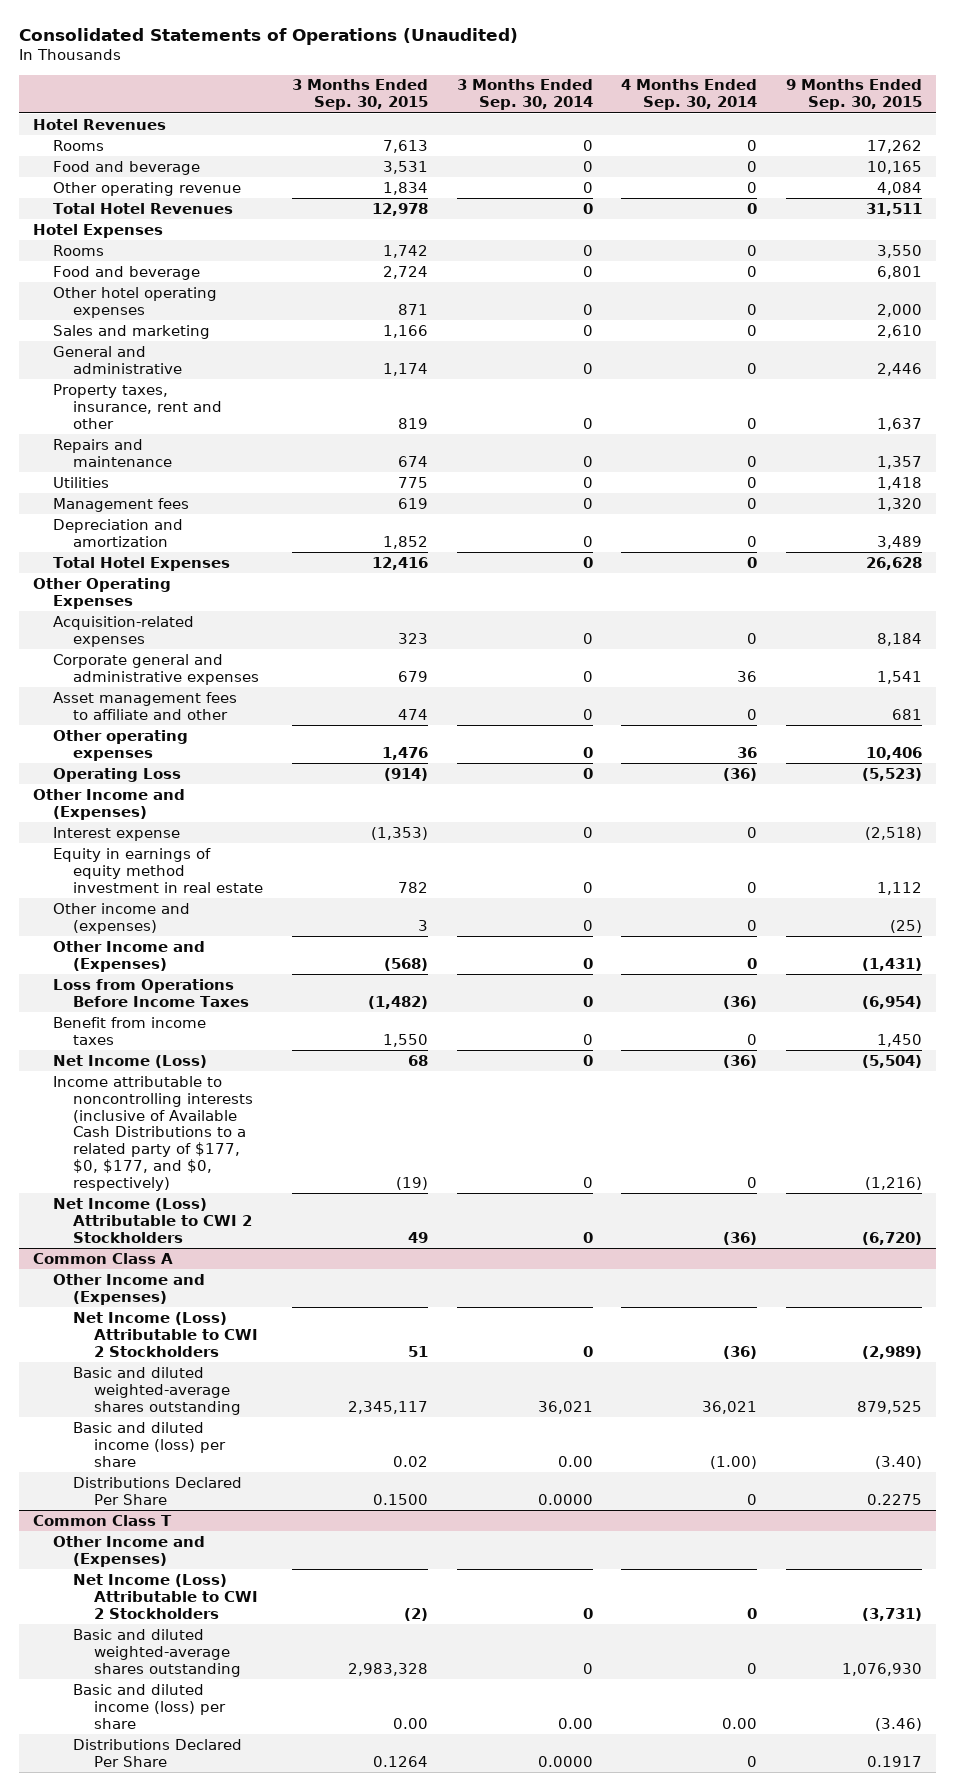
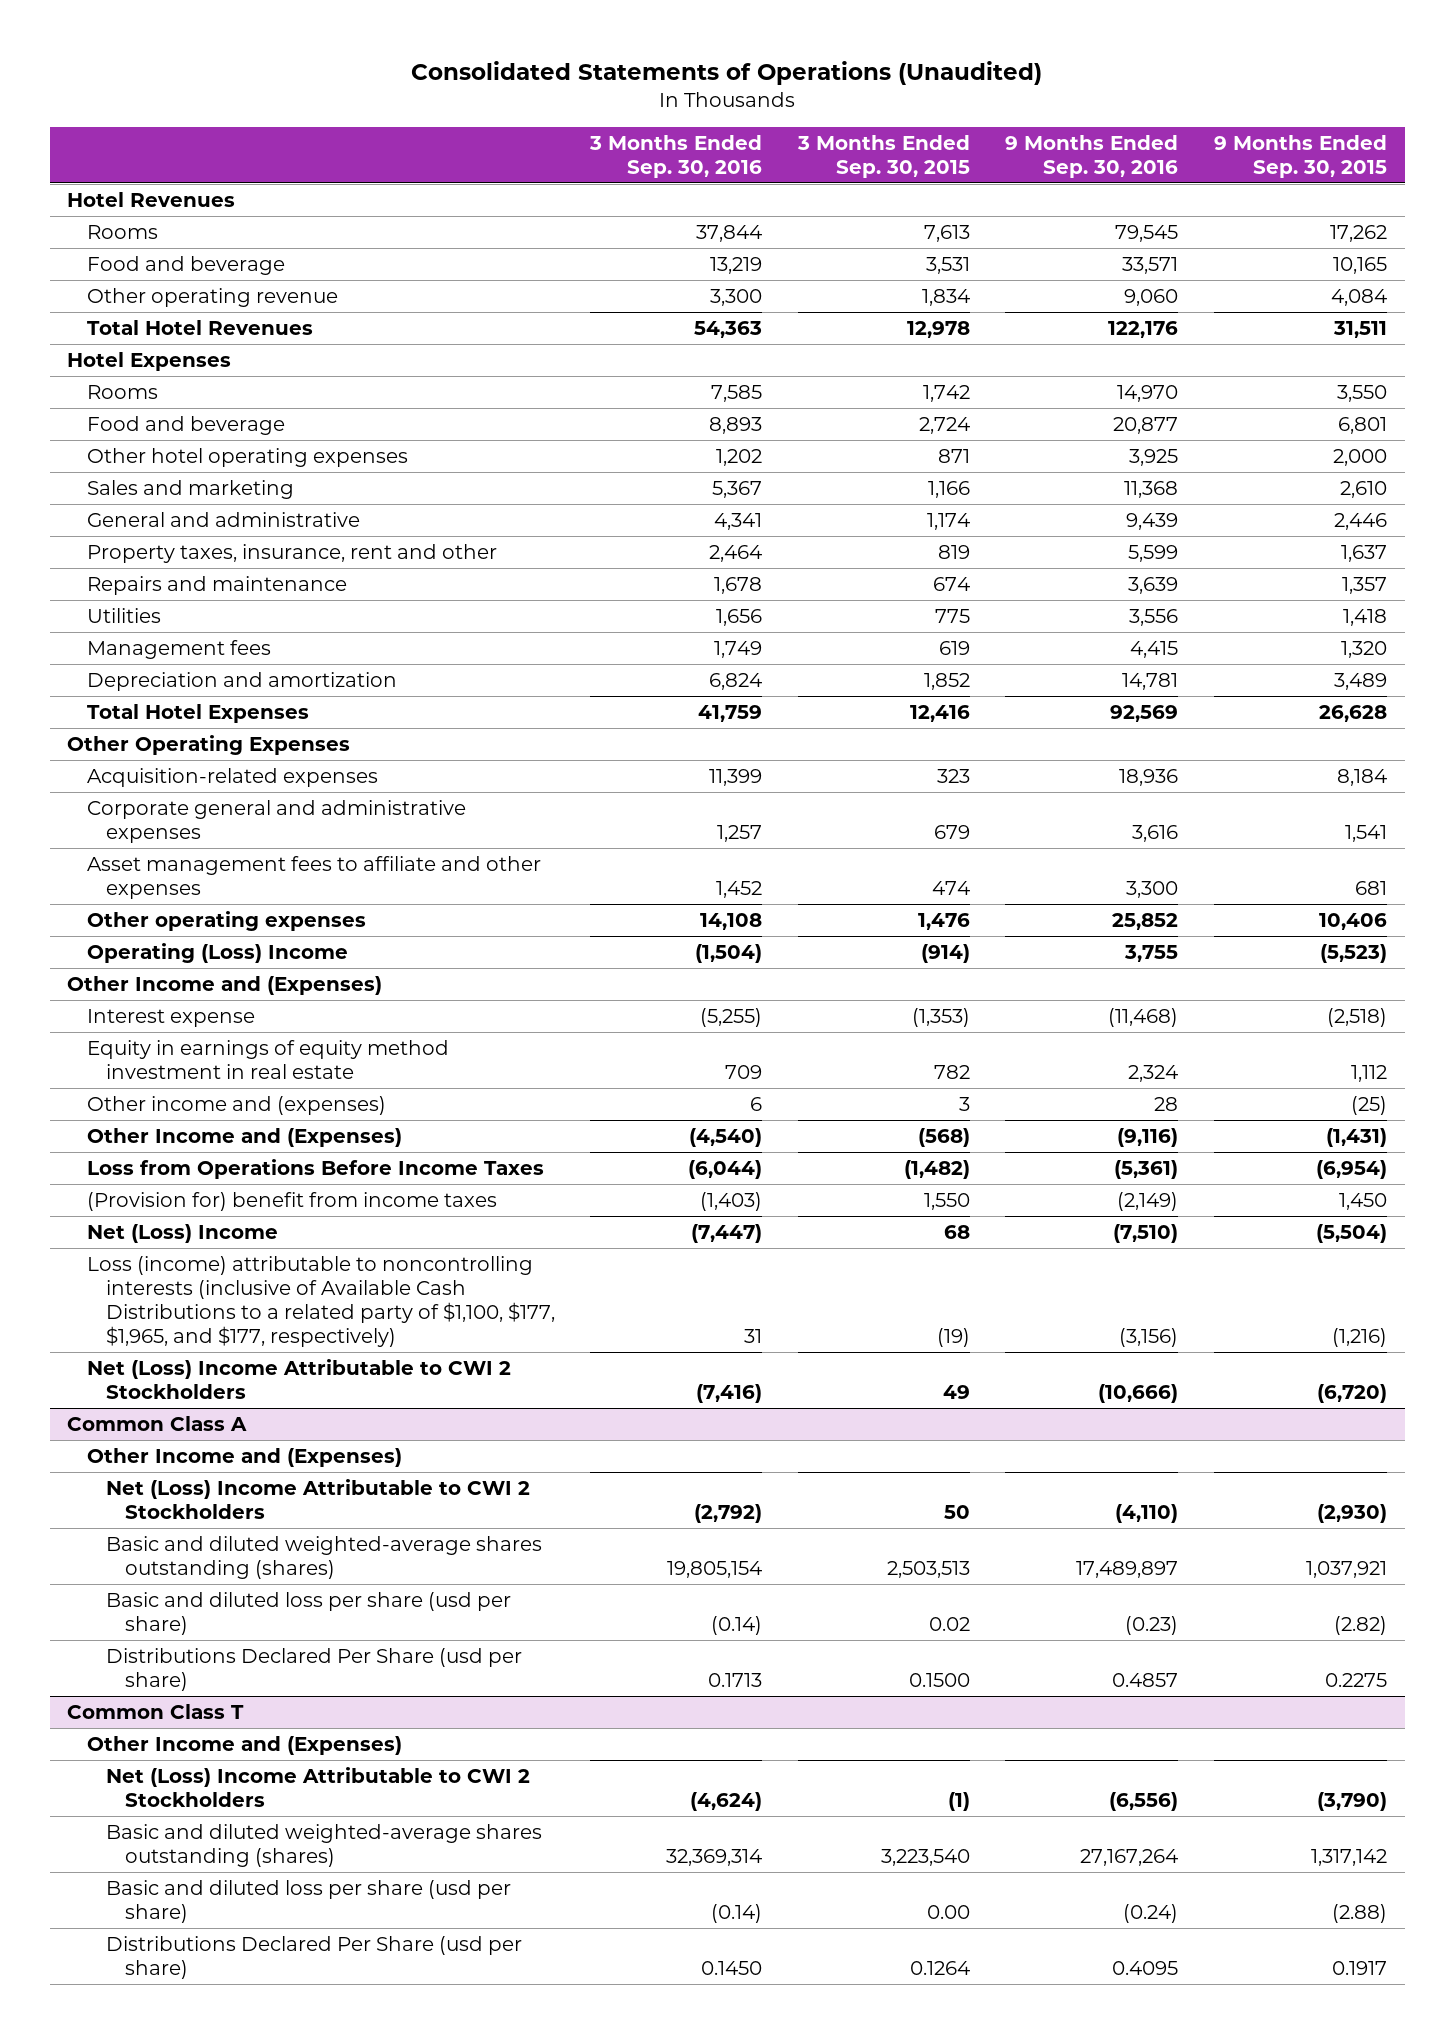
[456,79,593,111] 3 Months Ended Sep. 30, 2014 -> none
[621,79,758,111] 4 Months Ended Sep. 30, 2014 -> none
none -> [589,134,763,179] 3 Months Ended Sep. 30, 2016
none -> [1005,134,1179,179] 9 Months Ended Sep. 30, 2016
[53,691,238,720] Asset management fees to affiliate and other -> [86,855,541,899] Asset management fees to affiliate and other expenses
[53,767,182,782] Operating Loss -> [86,942,348,963] Operating (Loss) Income
[53,1016,207,1045] Benefit from income taxes -> [86,1191,497,1211] (Provision for) benefit from income taxes
[53,1054,208,1068] Net Income (Loss) -> [86,1223,278,1243] Net (Loss) Income
[53,1075,254,1192] Income attributable to noncontrolling interests (inclusive of Available Cash Distributions to a related party of $177, $0, $177, and $0, respectively) -> [86,1255,555,1348] Loss (income) attributable to noncontrolling interests (inclusive of Available Cash Distributions to a related party of $1,100, $177, $1,965, and $177, respectively)
[53,1197,253,1243] Net Income (Loss) Attributable to CWI 2 Stockholders -> [86,1358,511,1399] Net (Loss) Income Attributable to CWI 2 Stockholders
[73,1311,258,1357] Net Income (Loss) Attributable to CWI 2 Stockholders -> [105,1478,530,1519] Net (Loss) Income Attributable to CWI 2 Stockholders
[408,1345,429,1357] 51 -> [943,1504,970,1519] 50
[861,1345,922,1359] (2,989) -> [1316,1503,1387,1523] (2,930)
[73,1366,241,1415] Basic and diluted weighted-average shares outstanding -> [105,1535,542,1579] Basic and diluted weighted-average shares outstanding (shares)
[348,1400,429,1414] 2,345,117 -> [886,1560,970,1578] 2,503,513
[856,1400,922,1414] 879,525 -> [1305,1560,1387,1578] 1,037,921
[73,1421,226,1467] Basic and diluted income (loss) per share -> [105,1591,511,1635] Basic and diluted loss per share (usd per share)
[874,1455,922,1469] (3.40) -> [1333,1615,1387,1635] (2.82)
[73,1476,243,1505] Distributions Declared Per Share -> [105,1647,522,1691] Distributions Declared Per Share (usd per share)
[73,1573,258,1619] Net Income (Loss) Attributable to CWI 2 Stockholders -> [105,1766,530,1807] Net (Loss) Income Attributable to CWI 2 Stockholders
[404,1607,429,1621] (2) -> [947,1791,970,1811] (1)
[861,1607,922,1621] (3,731) -> [1316,1791,1387,1811] (3,790)
[73,1628,241,1677] Basic and diluted weighted-average shares outstanding -> [105,1823,542,1867] Basic and diluted weighted-average shares outstanding (shares)
[348,1662,429,1676] 2,983,328 -> [880,1848,970,1866] 3,223,540
[841,1662,922,1676] 1,076,930 -> [1310,1848,1387,1866] 1,317,142
[73,1683,226,1729] Basic and diluted income (loss) per share -> [105,1879,511,1923] Basic and diluted loss per share (usd per share)
[874,1717,922,1731] (3.46) -> [1331,1903,1387,1923] (2.88)
[73,1738,243,1767] Distributions Declared Per Share -> [105,1935,522,1979] Distributions Declared Per Share (usd per share)

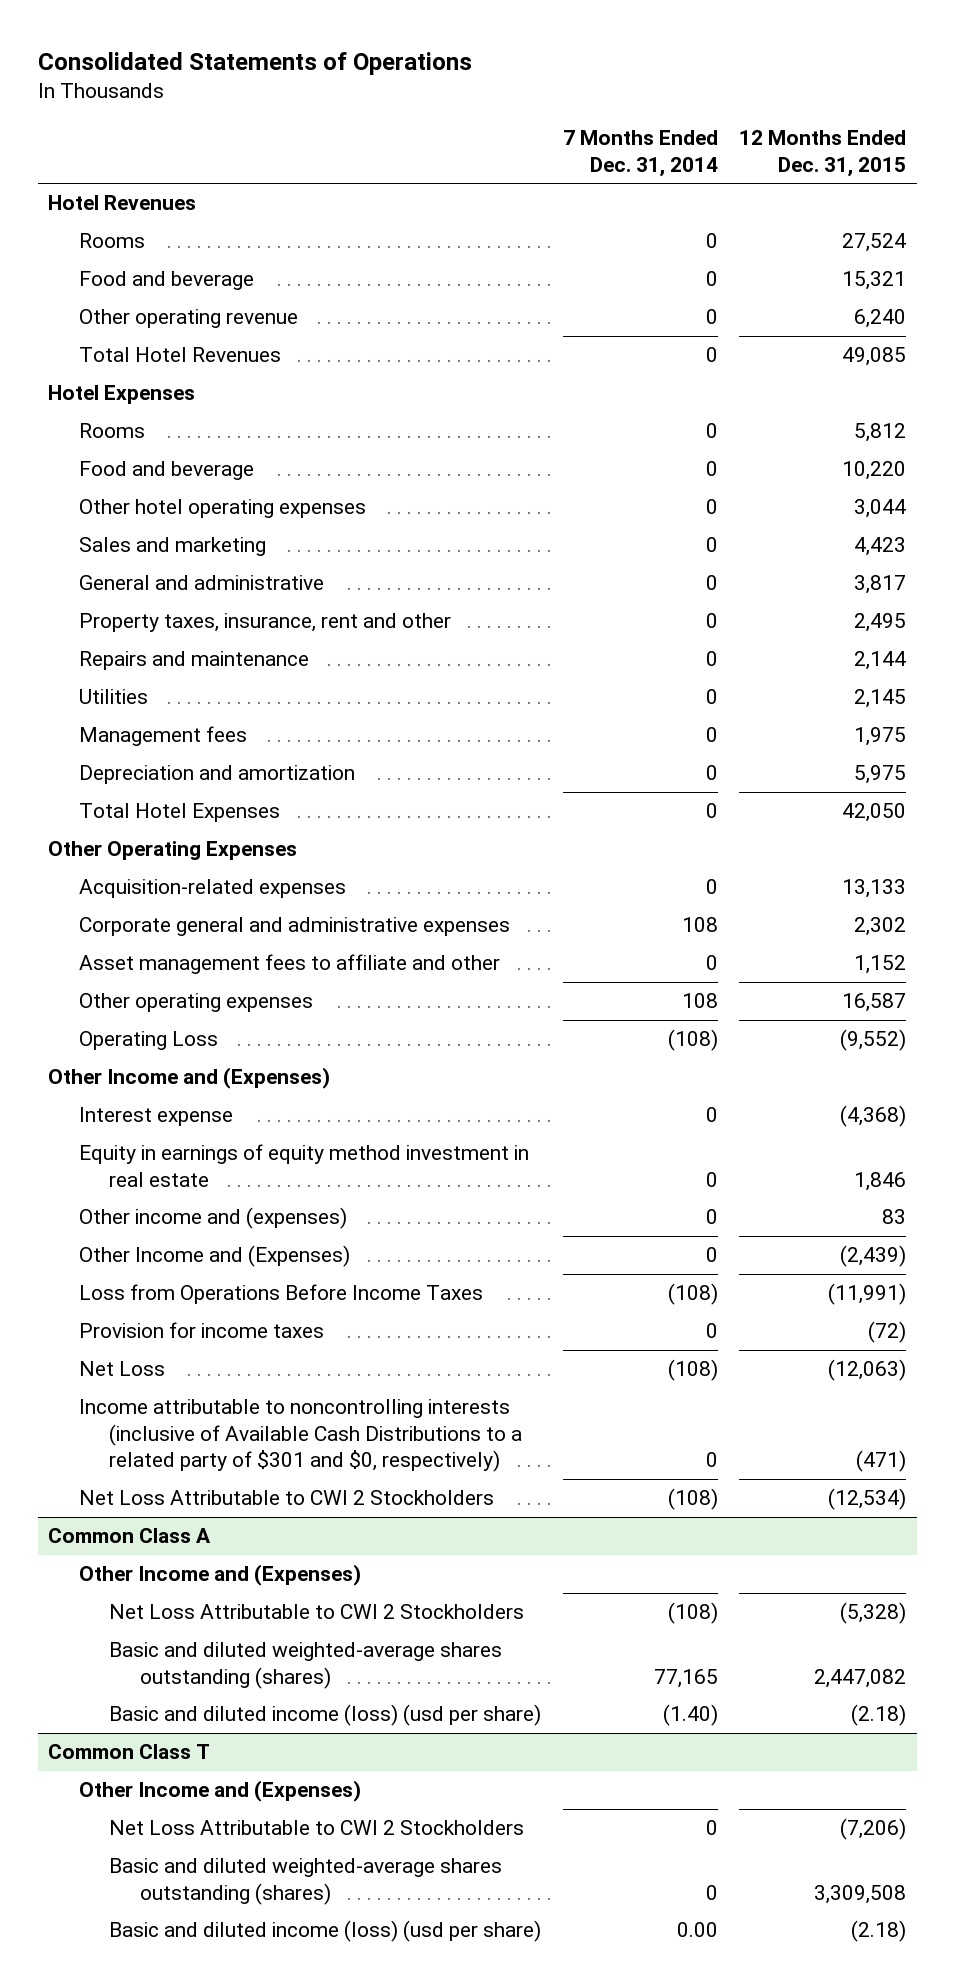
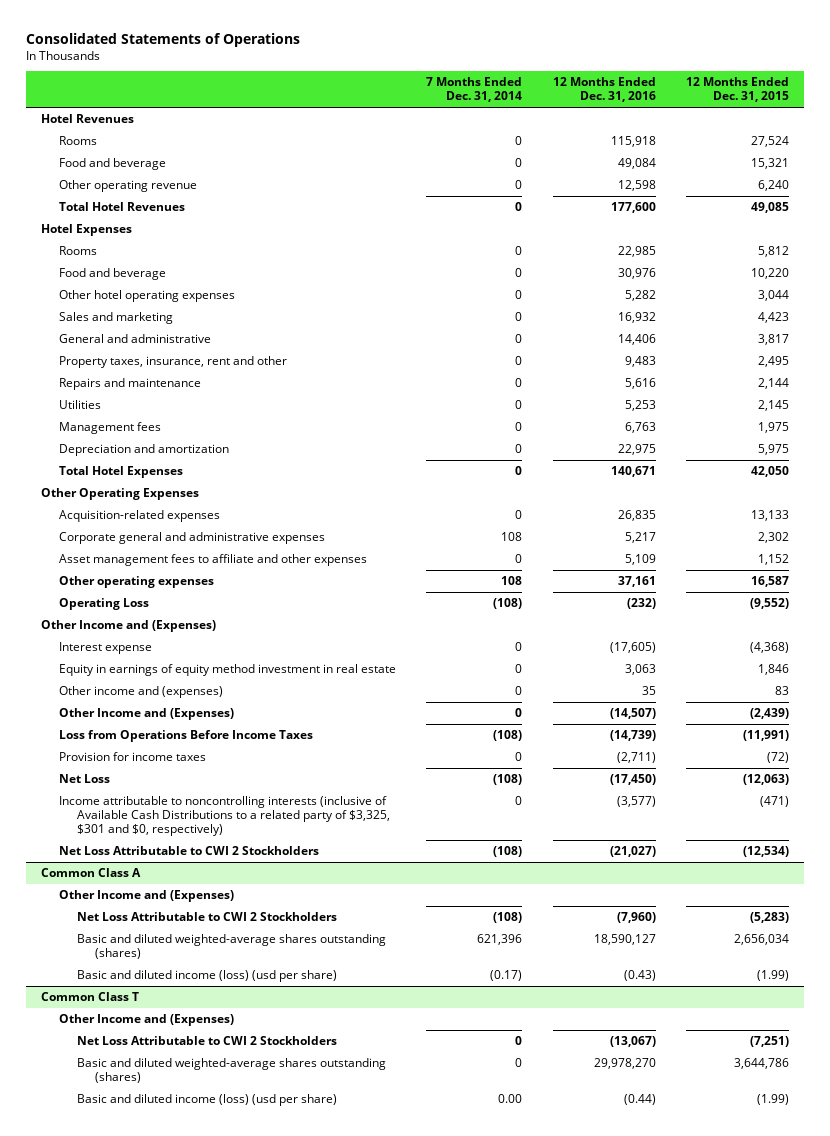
none -> [552,77,656,103] 12 Months Ended Dec. 31, 2016
[78,954,500,975] Asset management fees to affiliate and other -> [58,554,367,567] Asset management fees to affiliate and other expenses
[78,1399,523,1473] Income attributable to noncontrolling interests (inclusive of Available Cash Distributions to a related party of $301 and $0, respectively) -> [58,796,391,837] Income attributable to noncontrolling interests (inclusive of Available Cash Distributions to a related party of $3,325, $301 and $0, respectively)
[839,1602,906,1625] (5,328) -> [749,912,789,924] (5,283)
[653,1668,718,1688] 77,165 -> [477,934,523,946] 621,396
[813,1668,906,1688] 2,447,082 -> [733,934,789,946] 2,656,034
[662,1704,718,1727] (1.40) -> [490,970,523,982] (0.17)
[850,1704,906,1727] (2.18) -> [756,970,789,982] (1.99)
[839,1818,906,1841] (7,206) -> [749,1036,789,1048] (7,251)
[813,1884,906,1904] 3,309,508 -> [733,1058,789,1070] 3,644,786
[850,1920,906,1943] (2.18) -> [756,1094,789,1106] (1.99)

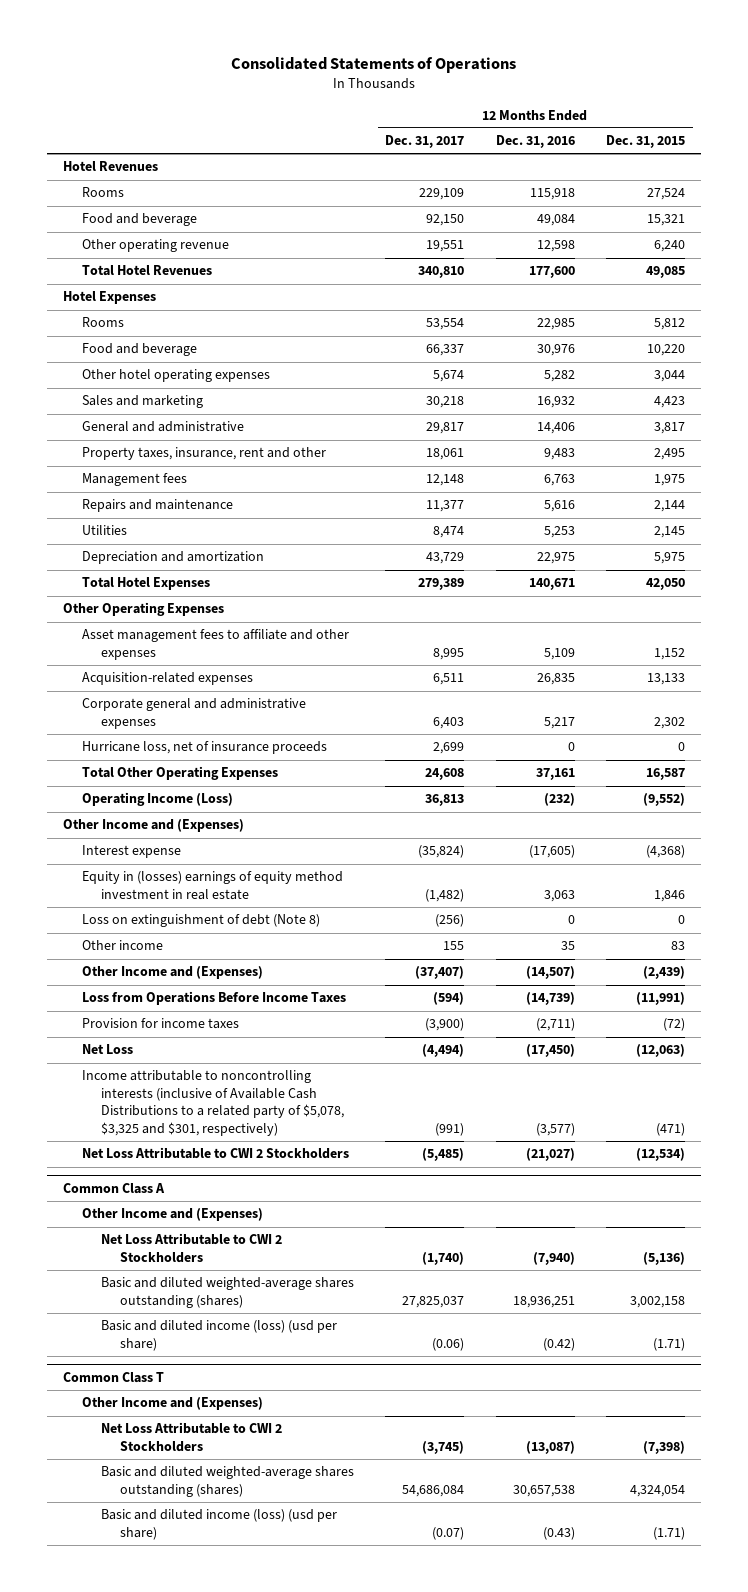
[426,77,523,103] 7 Months Ended Dec. 31, 2014 -> none
none -> [385,135,465,149] Dec. 31, 2017
[58,422,161,435] Management fees -> [81,473,187,487] Management fees
[58,554,367,567] Asset management fees to affiliate and other expenses -> [81,629,349,660] Asset management fees to affiliate and other expenses
none -> [81,741,327,755] Hurricane loss, net of insurance proceeds
[58,576,214,589] Other operating expenses -> [81,766,278,781] Total Other Operating Expenses
[58,598,149,611] Operating Loss -> [81,792,233,807] Operating Income (Loss)
[58,664,396,677] Equity in earnings of equity method investment in real estate -> [81,871,343,900] Equity in (losses) earnings of equity method investment in real estate
none -> [81,914,320,928] Loss on extinguishment of debt (Note 8)
[58,686,223,699] Other income and (expenses) -> [81,940,163,951] Other income
[58,796,391,837] Income attributable to noncontrolling interests (inclusive of Available Cash Distributions to a related party of $3,325, $301 and $0, respectively) -> [81,1070,345,1136] Income attributable to noncontrolling interests (inclusive of Available Cash Distributions to a related party of $5,078, $3,325 and $301, respectively)
[616,912,656,924] (7,960) -> [532,1251,575,1265] (7,940)
[749,912,789,924] (5,283) -> [642,1251,685,1265] (5,136)
[593,934,656,946] 18,590,127 -> [512,1295,575,1308] 18,936,251
[733,934,789,946] 2,656,034 -> [629,1295,685,1308] 3,002,158
[623,970,656,982] (0.43) -> [542,1337,575,1351] (0.42)
[756,970,789,982] (1.99) -> [652,1337,685,1351] (1.71)
[609,1036,656,1048] (13,067) -> [525,1440,575,1454] (13,087)
[749,1036,789,1048] (7,251) -> [642,1440,685,1454] (7,398)
[593,1058,656,1070] 29,978,270 -> [512,1484,575,1497] 30,657,538
[733,1058,789,1070] 3,644,786 -> [629,1484,685,1497] 4,324,054
[623,1094,656,1106] (0.44) -> [542,1526,575,1540] (0.43)
[756,1094,789,1106] (1.99) -> [652,1526,685,1540] (1.71)

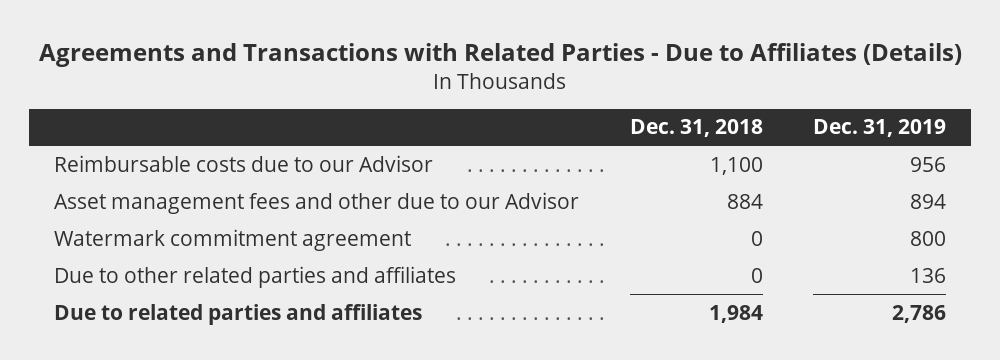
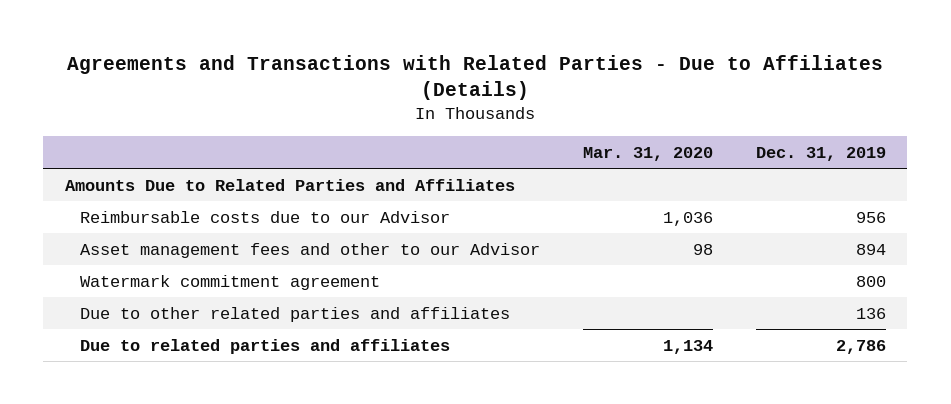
[629,119,763,138] Dec. 31, 2018 -> none
none -> [583,146,714,161] Mar. 31, 2020
none -> [64,178,515,191] Amounts Due to Related Parties and Affiliates
[54,191,580,214] Asset management fees and other due to our Advisor -> [80,242,541,258] Asset management fees and other to our Advisor

